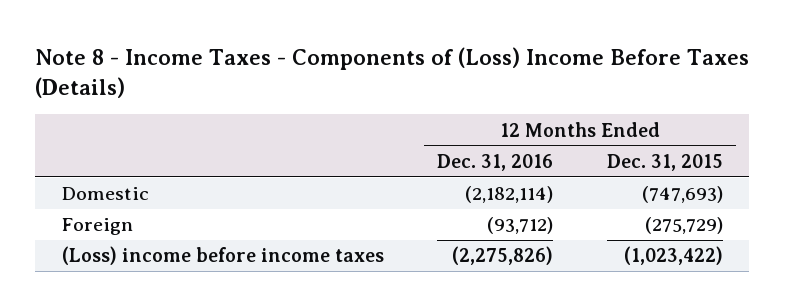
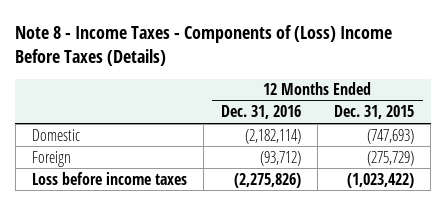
[61,246,384,266] (Loss) income before income taxes -> [31,171,187,185] Loss before income taxes

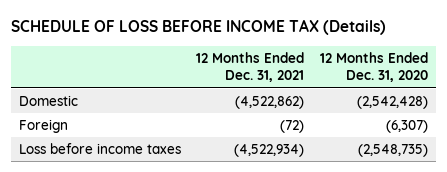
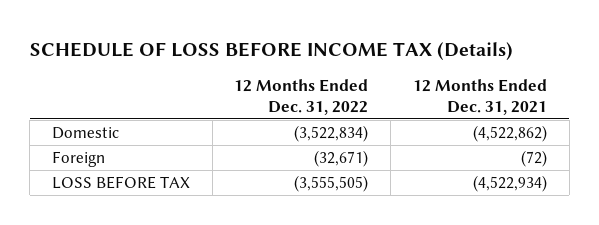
[319,51,428,83] 12 Months Ended Dec. 31, 2020 -> none
none -> [234,78,369,115] 12 Months Ended Dec. 31, 2022
[18,143,181,155] Loss before income taxes -> [51,176,190,190] LOSS BEFORE TAX

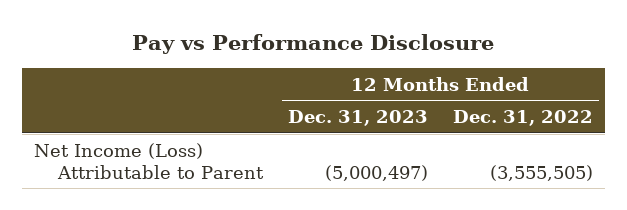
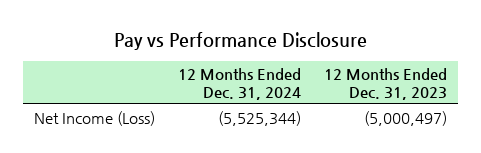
[452,110,593,127] Dec. 31, 2022 -> none
none -> [177,67,301,100] 12 Months Ended Dec. 31, 2024
[34,142,265,179] Net Income (Loss) Attributable to Parent -> [33,110,155,126] Net Income (Loss)

